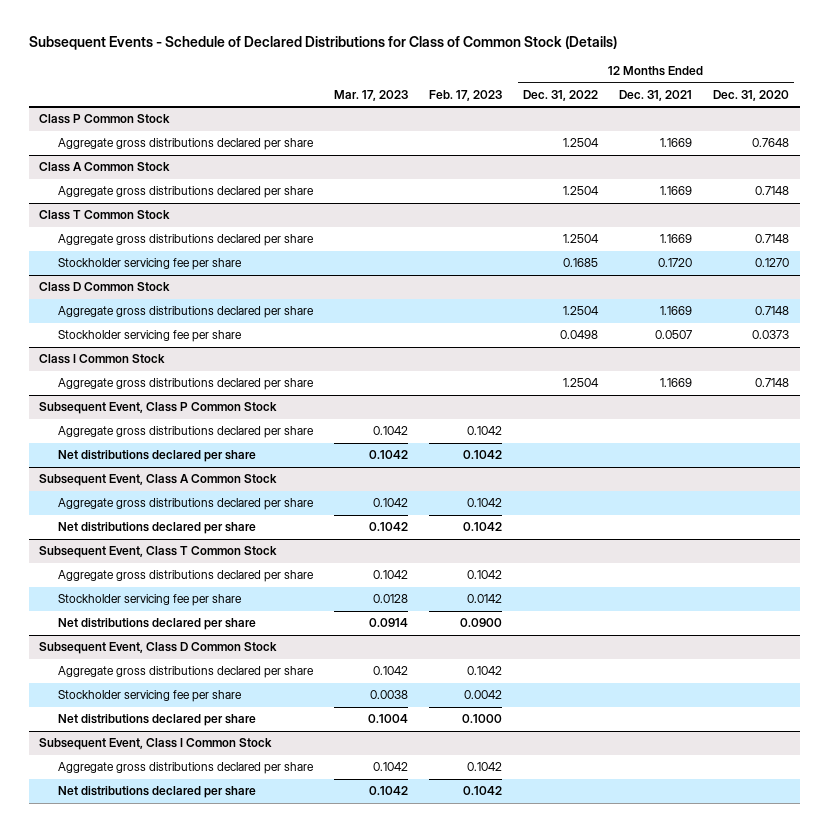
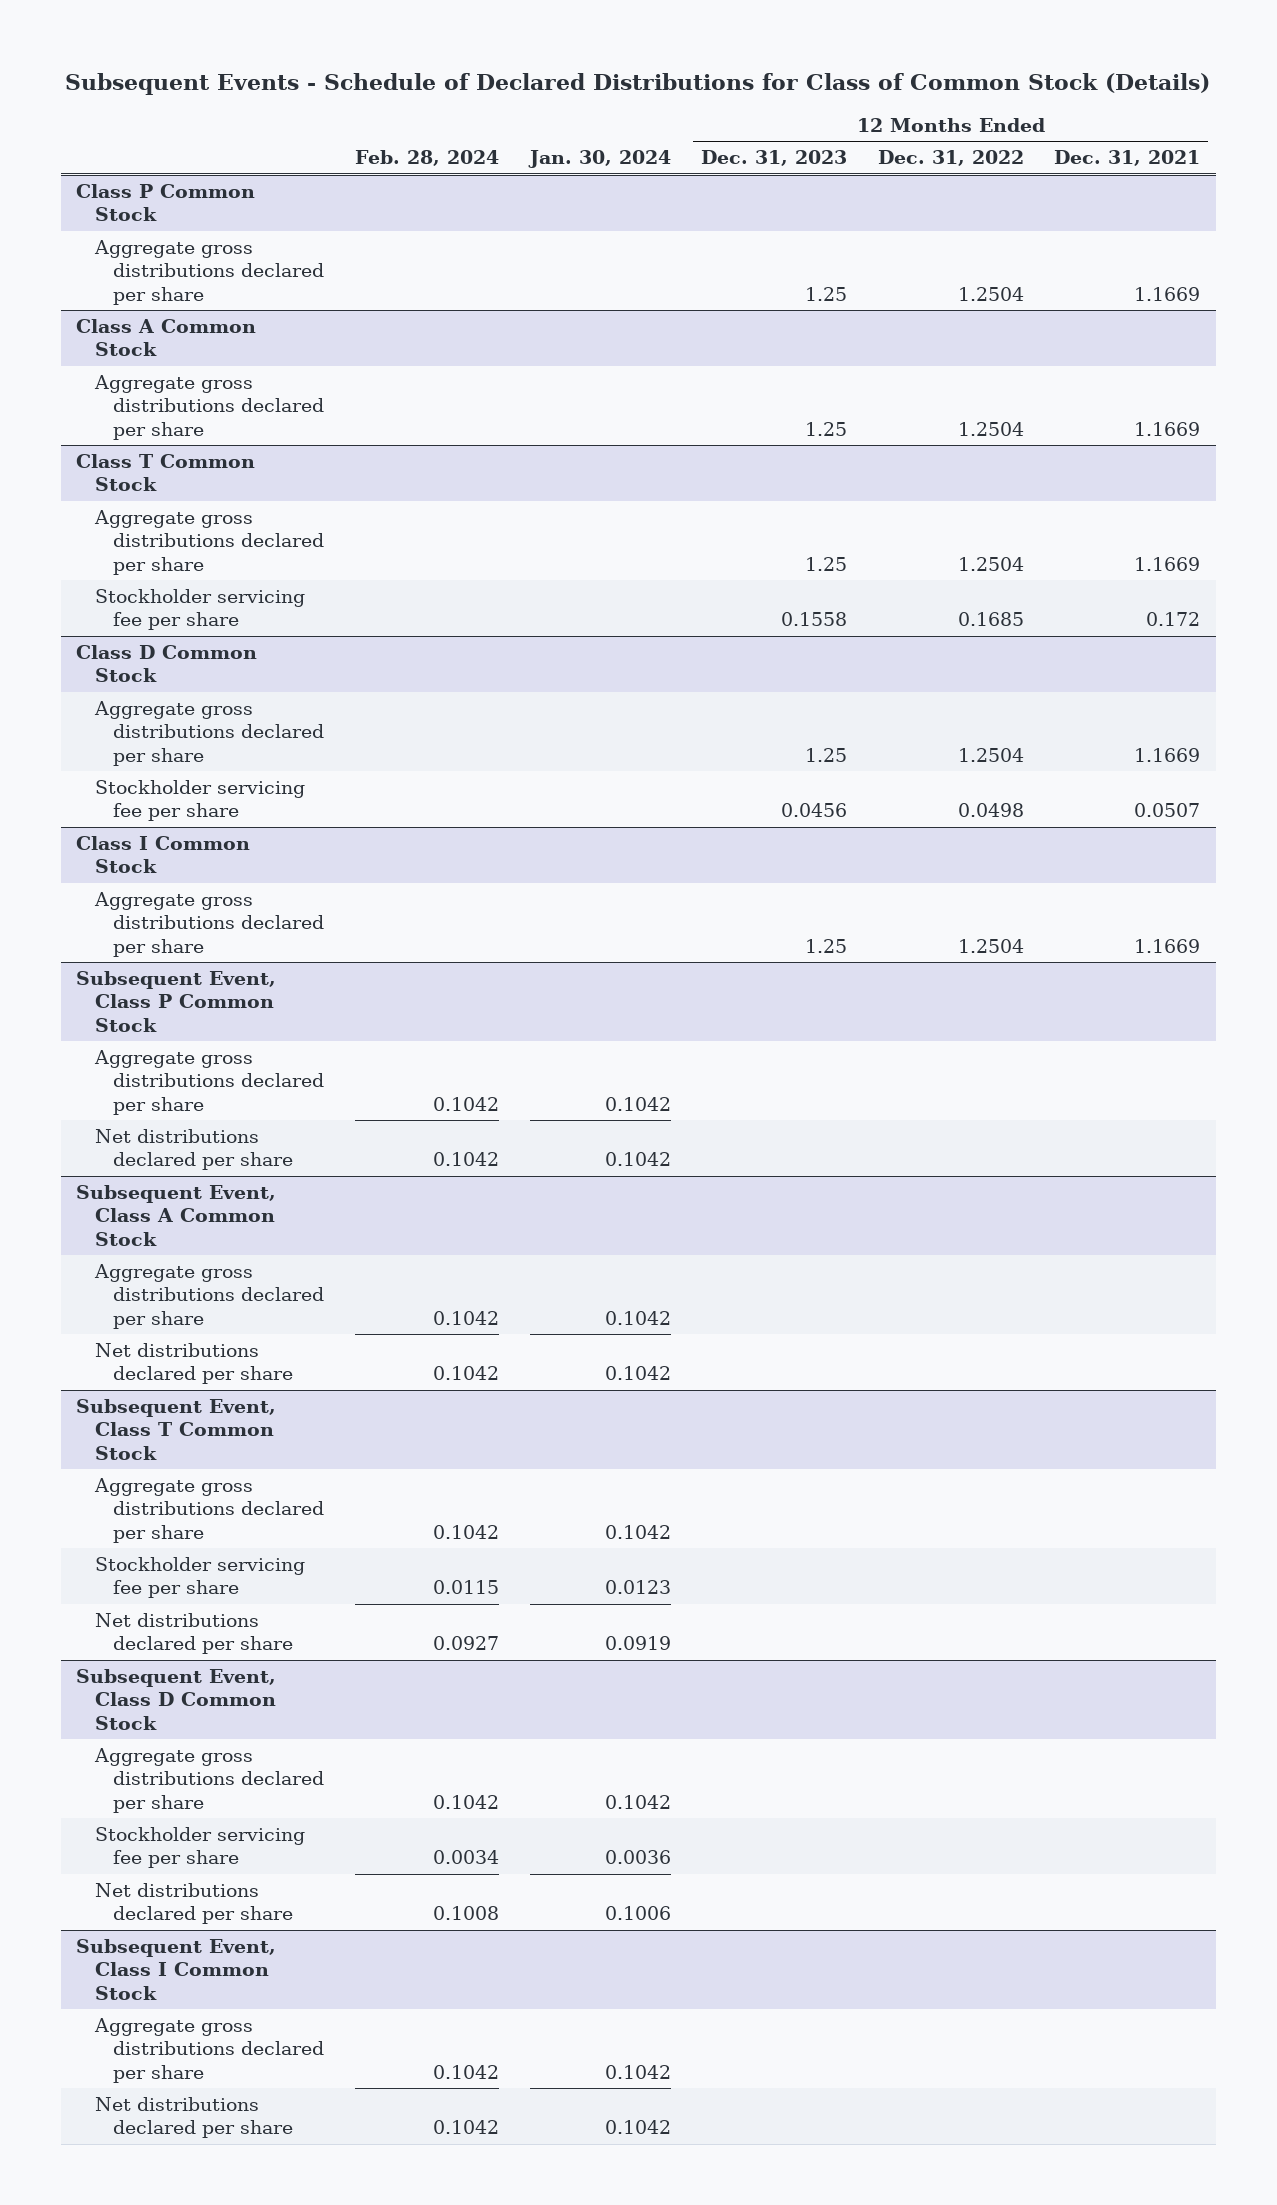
[334,89,409,101] Mar. 17, 2023 -> none
[429,89,503,101] Feb. 17, 2023 -> none
[713,89,790,101] Dec. 31, 2020 -> none
none -> [354,150,499,167] Feb. 28, 2024
none -> [527,150,671,169] Jan. 30, 2024
none -> [701,150,848,167] Dec. 31, 2023
[658,258,693,268] 0.1720 -> [1146,612,1201,627] 0.172

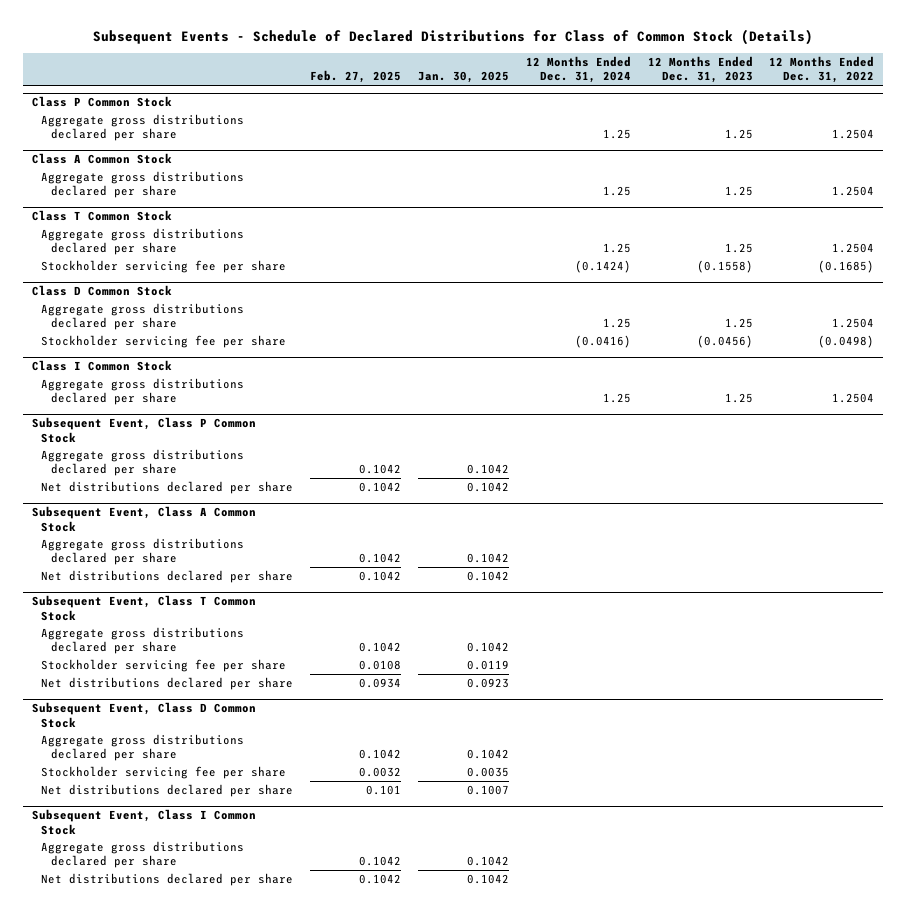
[354,150,499,167] Feb. 28, 2024 -> none
[527,150,671,169] Jan. 30, 2024 -> none
[1054,150,1201,167] Dec. 31, 2021 -> none
none -> [310,70,402,84] Feb. 27, 2025
none -> [418,71,510,84] Jan. 30, 2025
none -> [525,55,631,84] 12 Months Ended Dec. 31, 2024
[781,612,848,627] 0.1558 -> [696,259,753,273] (0.1558)
[957,612,1024,627] 0.1685 -> [818,259,875,273] (0.1685)
[781,803,848,818] 0.0456 -> [696,334,753,348] (0.0456)
[957,803,1024,818] 0.0498 -> [818,334,875,348] (0.0498)

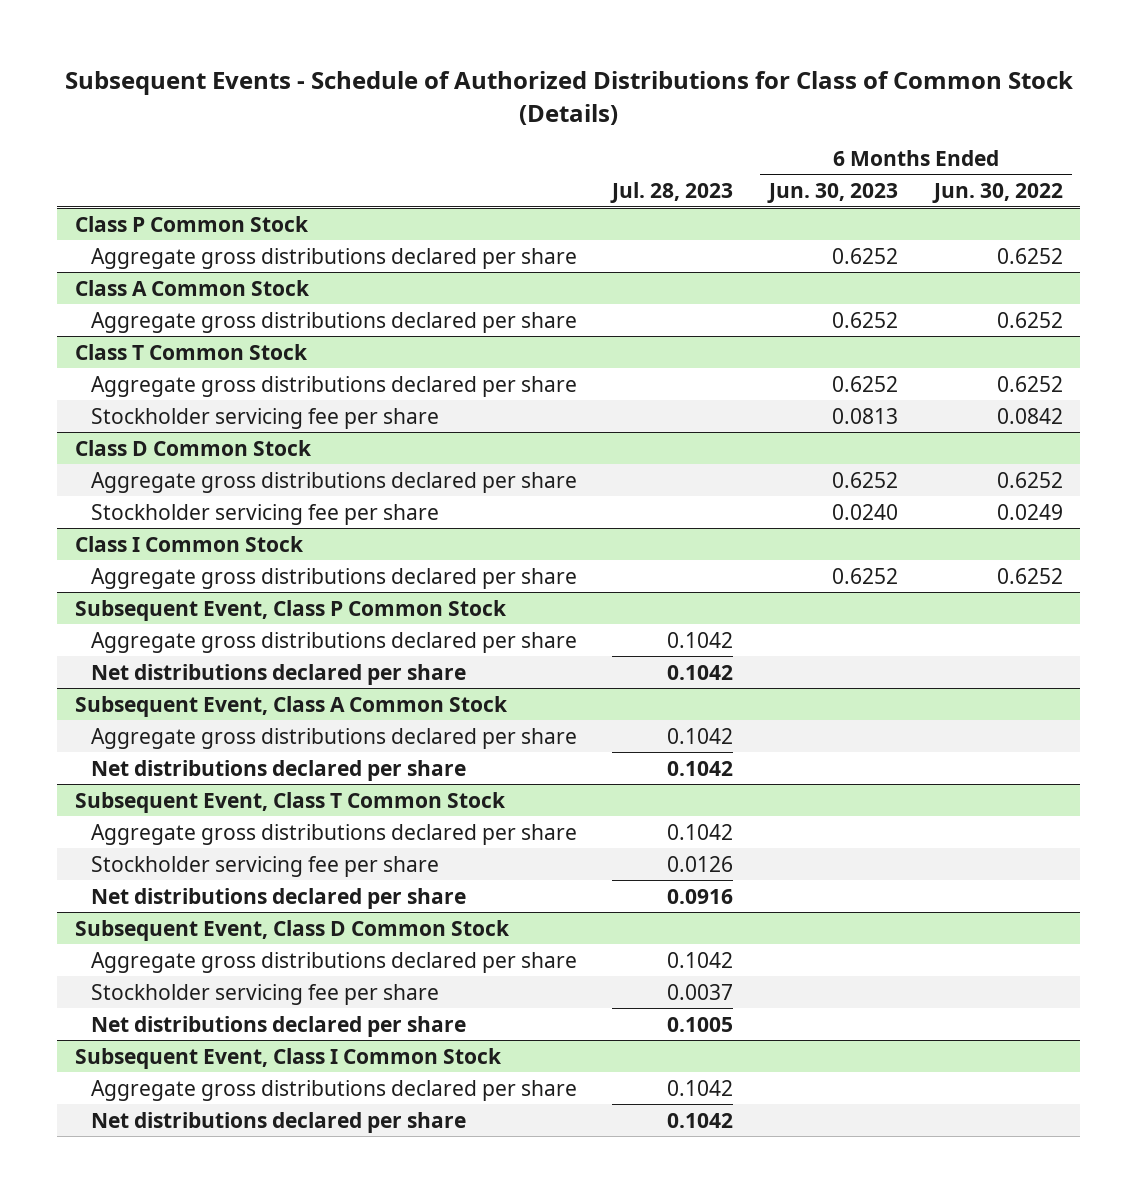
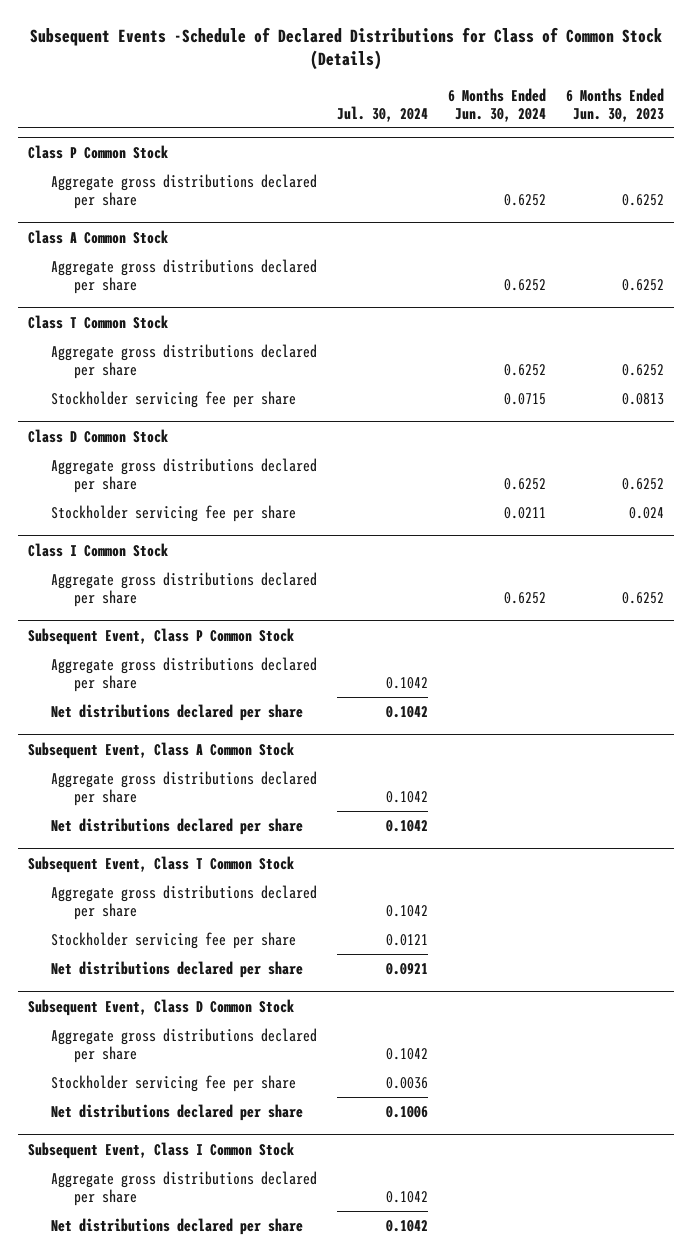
[64,71,1073,125] Subsequent Events - Schedule of Authorized Distributions for Class of Common Stock (Details) -> [30,26,663,71] Subsequent Events -Schedule of Declared Distributions for Class of Common Stock (Details)
[610,182,734,204] Jul. 28, 2023 -> none
[931,183,1063,204] Jun. 30, 2022 -> none
none -> [337,105,429,122] Jul. 30, 2024
none -> [448,87,547,122] 6 Months Ended Jun. 30, 2024
[832,503,899,520] 0.0240 -> [629,506,665,519] 0.024

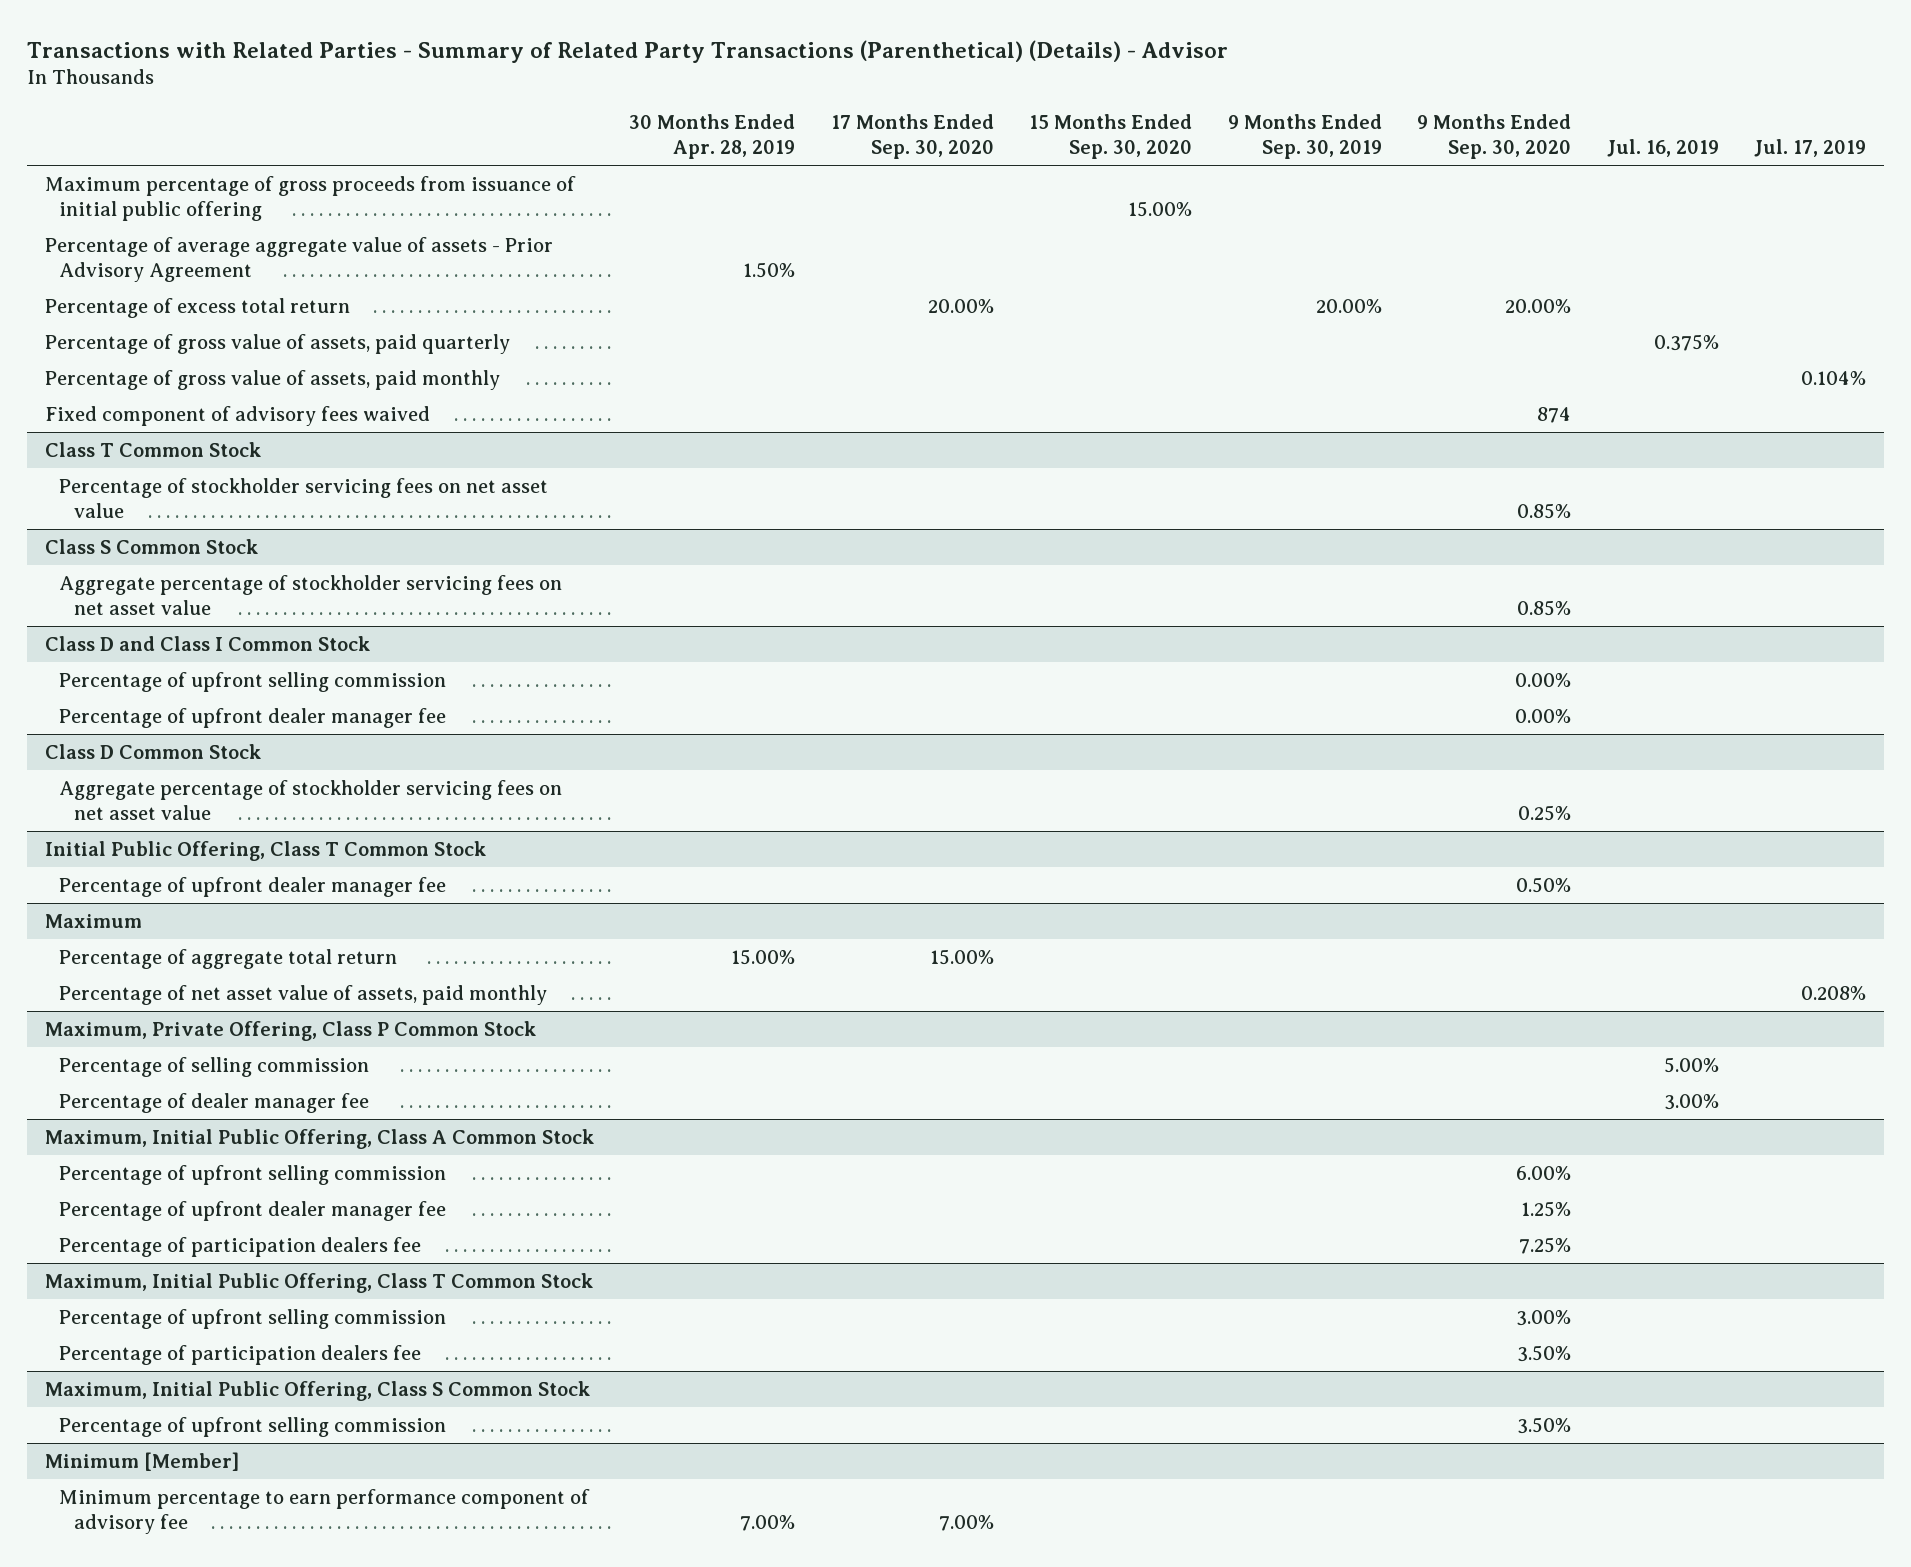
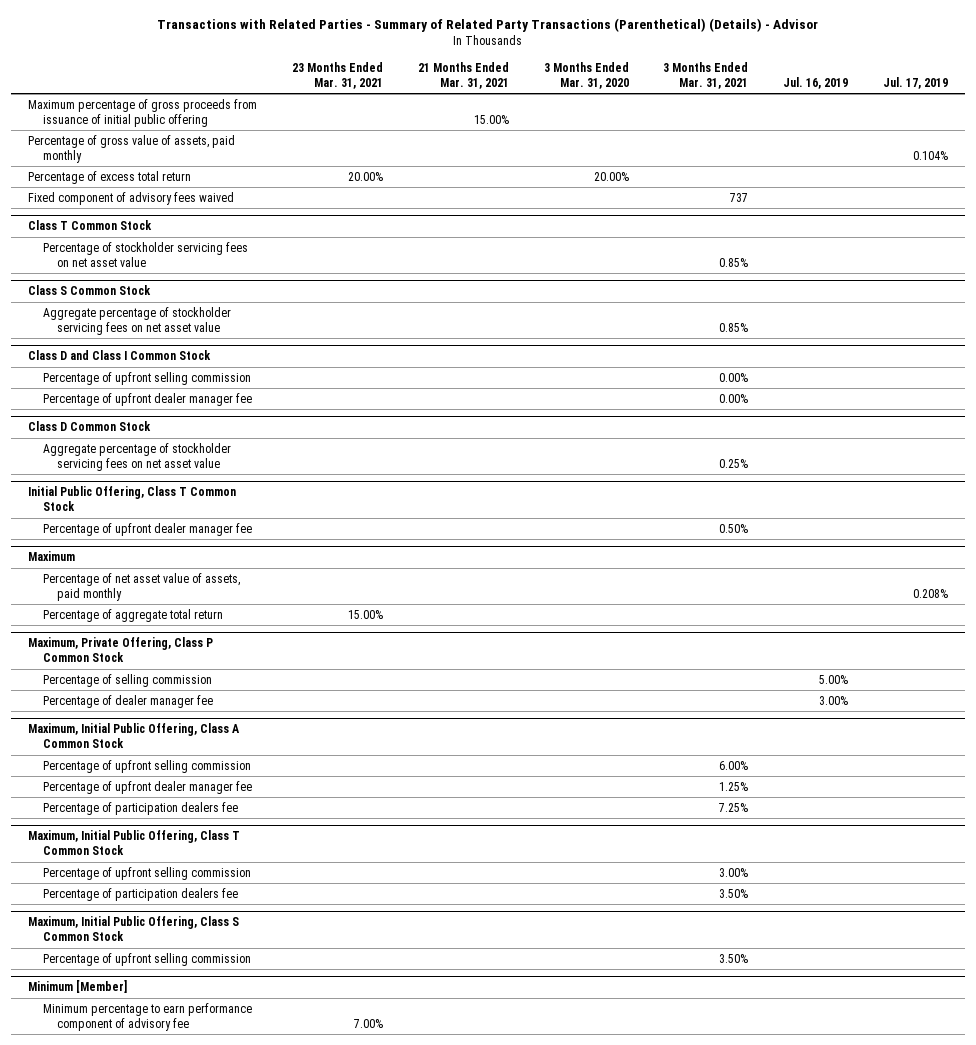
[629,113,796,160] 30 Months Ended Apr. 28, 2019 -> none
[830,113,994,160] 17 Months Ended Sep. 30, 2020 -> none
[1029,113,1193,160] 15 Months Ended Sep. 30, 2020 -> none
[1227,113,1382,160] 9 Months Ended Sep. 30, 2019 -> none
[1417,113,1572,160] 9 Months Ended Sep. 30, 2020 -> none
none -> [292,61,384,89] 23 Months Ended Mar. 31, 2021
none -> [417,61,509,89] 21 Months Ended Mar. 31, 2021
none -> [543,61,629,89] 3 Months Ended Mar. 31, 2020
none -> [663,61,749,89] 3 Months Ended Mar. 31, 2021
[44,236,553,283] Percentage of average aggregate value of assets - Prior Advisory Agreement -> none
[44,333,510,354] Percentage of gross value of assets, paid quarterly -> none
[44,297,350,318] Percentage of excess total return -> [28,170,192,184] Percentage of excess total return
[59,948,398,969] Percentage of aggregate total return -> [42,608,223,622] Percentage of aggregate total return

